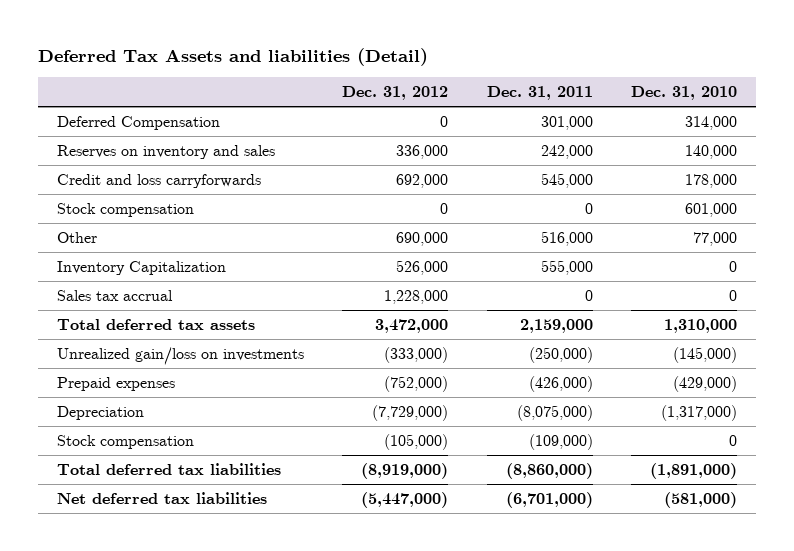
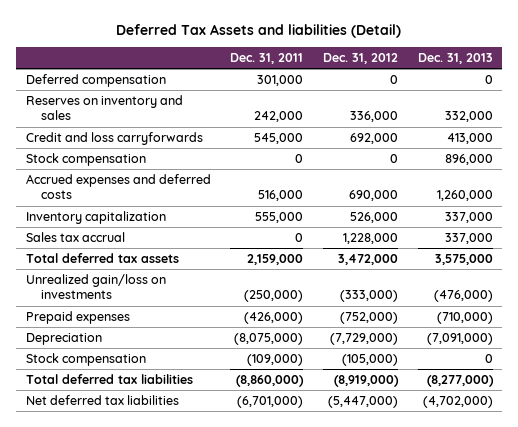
[631,85,738,100] Dec. 31, 2010 -> none
none -> [417,53,493,65] Dec. 31, 2013
[56,115,220,130] Deferred Compensation -> [25,73,166,87] Deferred compensation
[56,231,97,243] Other -> [25,173,211,200] Accrued expenses and deferred costs
[56,260,226,275] Inventory Capitalization -> [25,210,166,224] Inventory capitalization

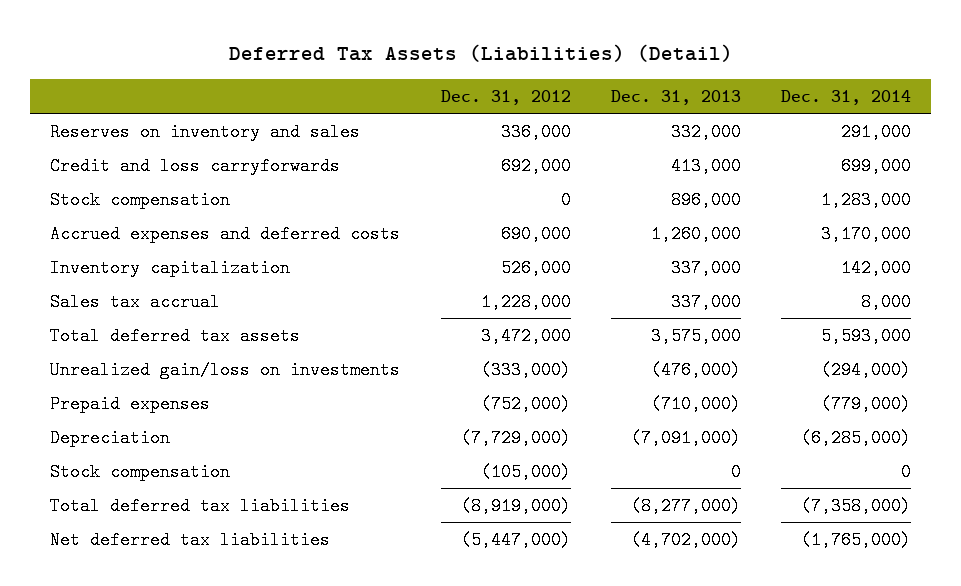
[116,23,402,38] Deferred Tax Assets and liabilities (Detail) -> [228,44,733,63] Deferred Tax Assets (Liabilities) (Detail)
[230,53,304,65] Dec. 31, 2011 -> none
none -> [780,89,911,105] Dec. 31, 2014
[25,73,166,87] Deferred compensation -> none

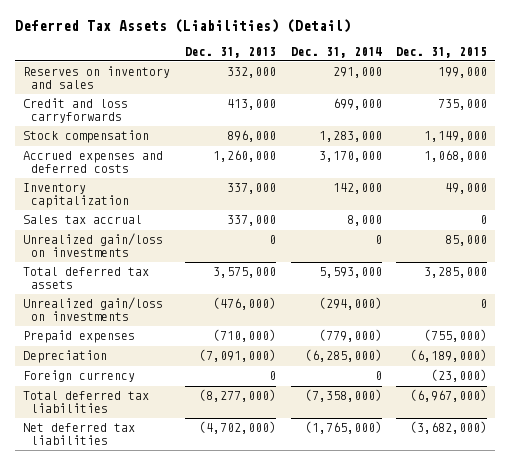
[440,89,571,105] Dec. 31, 2012 -> none
none -> [396,46,488,58] Dec. 31, 2015
none -> [22,233,163,257] Unrealized gain/loss on investments
[50,462,231,481] Stock compensation -> none
none -> [22,370,135,383] Foreign currency

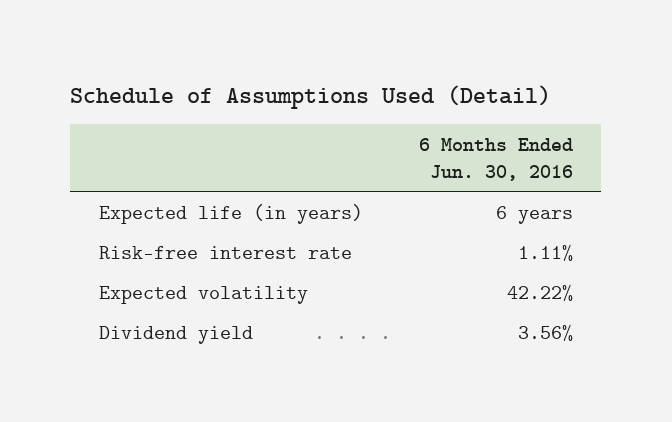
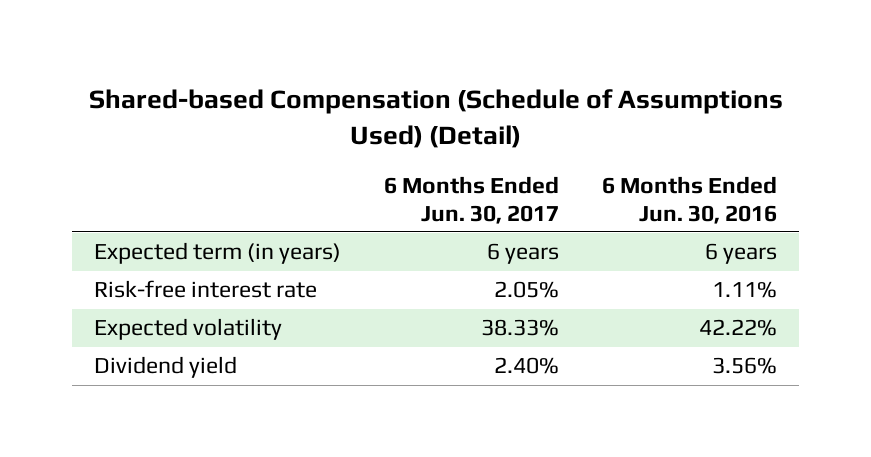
[70,85,552,110] Schedule of Assumptions Used (Detail) -> [88,88,783,148] Shared-based Compensation (Schedule of Assumptions Used) (Detail)
none -> [384,175,560,224] 6 Months Ended Jun. 30, 2017
[98,203,363,224] Expected life (in years) -> [93,242,341,265] Expected term (in years)

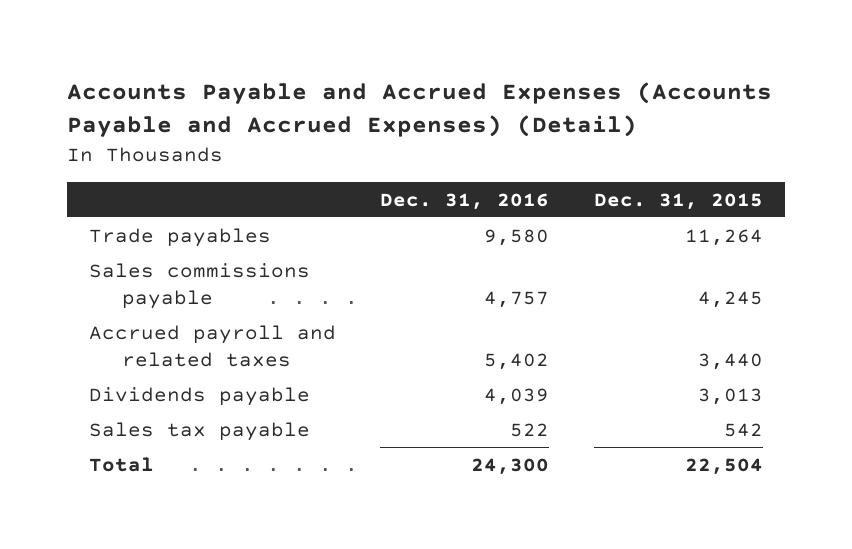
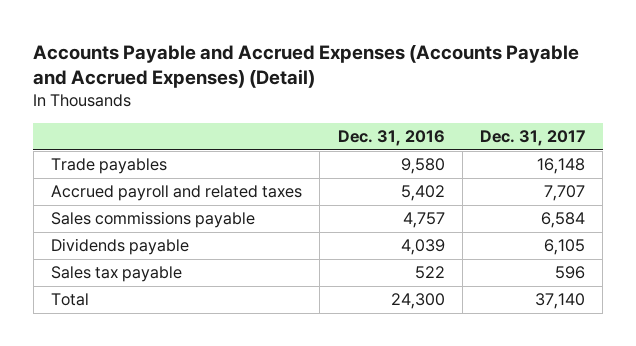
[593,192,763,210] Dec. 31, 2015 -> none
none -> [480,129,586,146] Dec. 31, 2017
[88,262,310,309] Sales commissions payable -> [50,211,255,229] Sales commissions payable

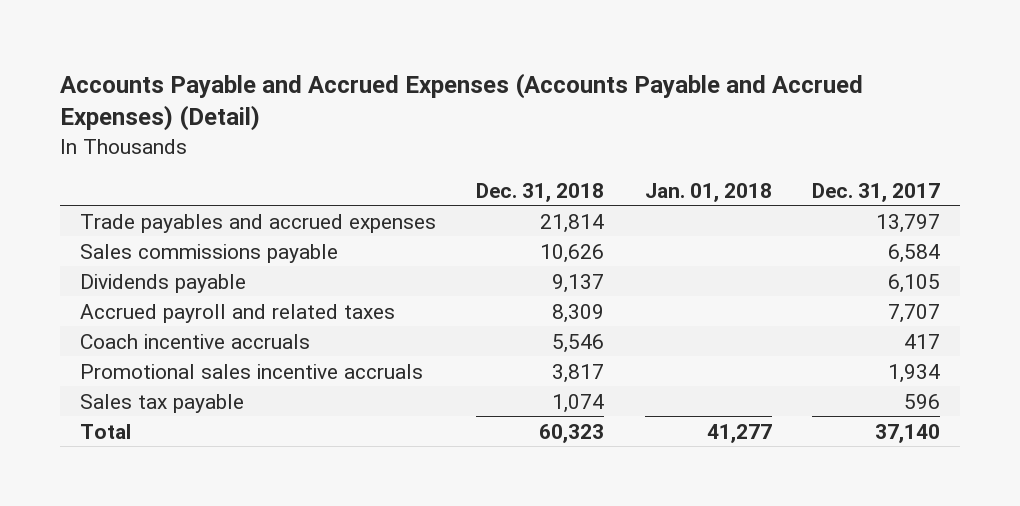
[337,129,445,146] Dec. 31, 2016 -> none
none -> [476,182,605,202] Dec. 31, 2018
none -> [644,182,772,202] Jan. 01, 2018
[50,158,167,175] Trade payables -> [80,213,437,233] Trade payables and accrued expenses
[537,158,586,175] 16,148 -> [876,213,941,233] 13,797
[50,185,302,202] Accrued payroll and related taxes -> [80,303,396,323] Accrued payroll and related taxes
none -> [80,333,311,349] Coach incentive accruals
none -> [80,363,424,379] Promotional sales incentive accruals

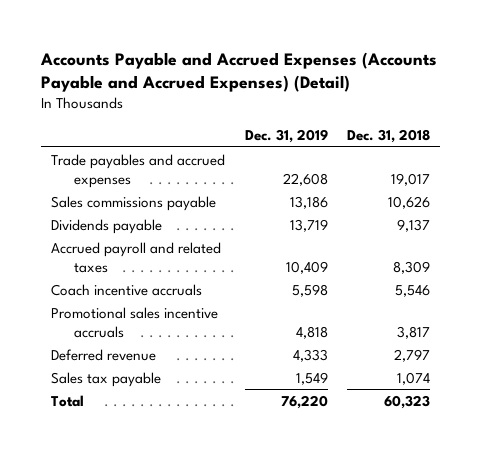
[644,182,772,202] Jan. 01, 2018 -> none
[812,182,941,202] Dec. 31, 2017 -> none
none -> [244,129,328,144] Dec. 31, 2019
[540,213,605,233] 21,814 -> [391,172,431,186] 19,017
none -> [50,348,156,361] Deferred revenue

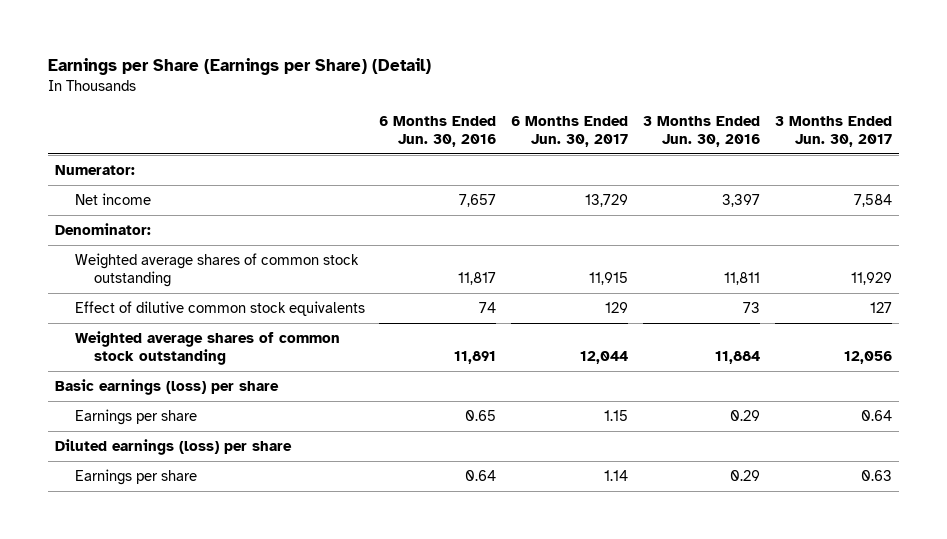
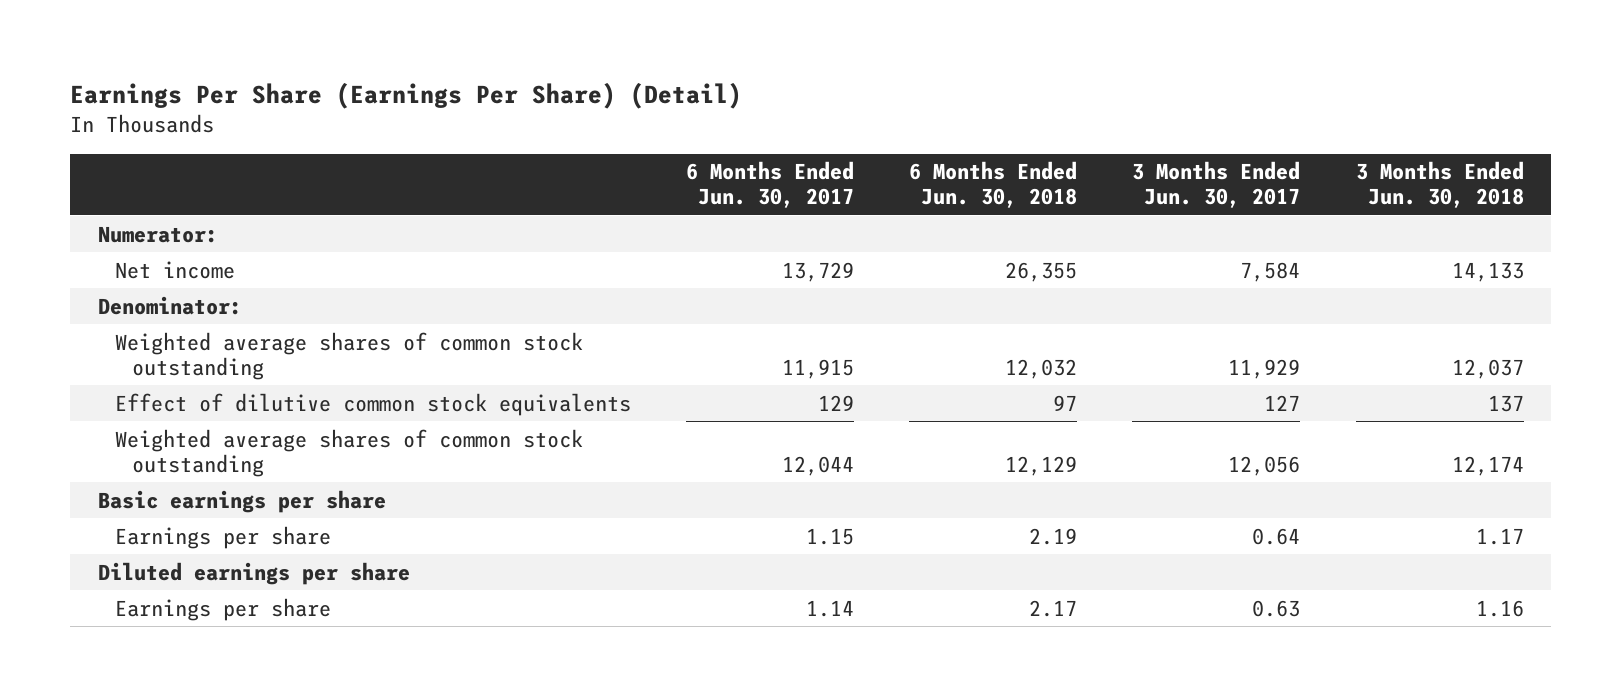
[47,57,431,75] Earnings per Share (Earnings per Share) (Detail) -> [70,82,743,110] Earnings Per Share (Earnings Per Share) (Detail)
[379,115,497,147] 6 Months Ended Jun. 30, 2016 -> none
[642,115,760,147] 3 Months Ended Jun. 30, 2016 -> none
none -> [909,161,1078,209] 6 Months Ended Jun. 30, 2018
none -> [1355,161,1524,209] 3 Months Ended Jun. 30, 2018
[55,379,280,396] Basic earnings (loss) per share -> [97,489,386,513] Basic earnings per share
[55,439,293,456] Diluted earnings (loss) per share -> [97,561,410,585] Diluted earnings per share

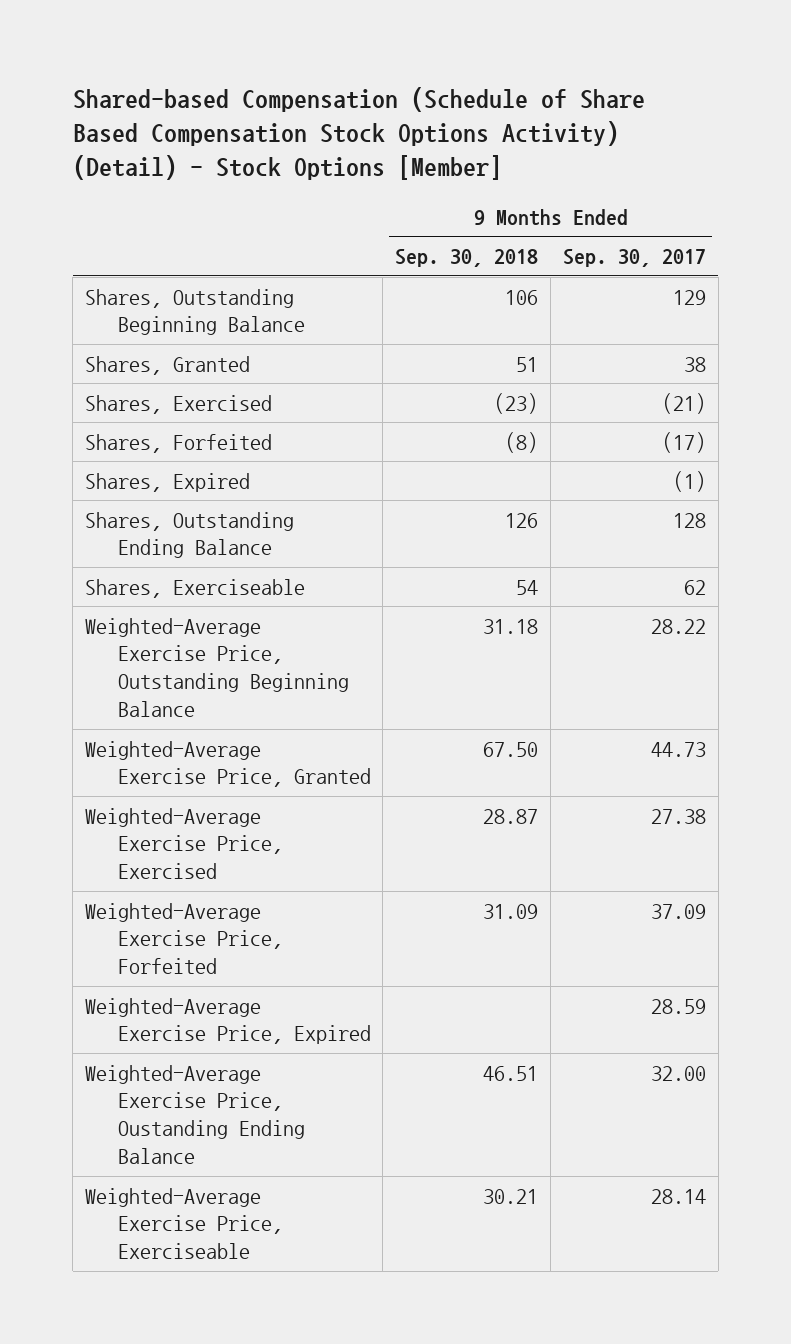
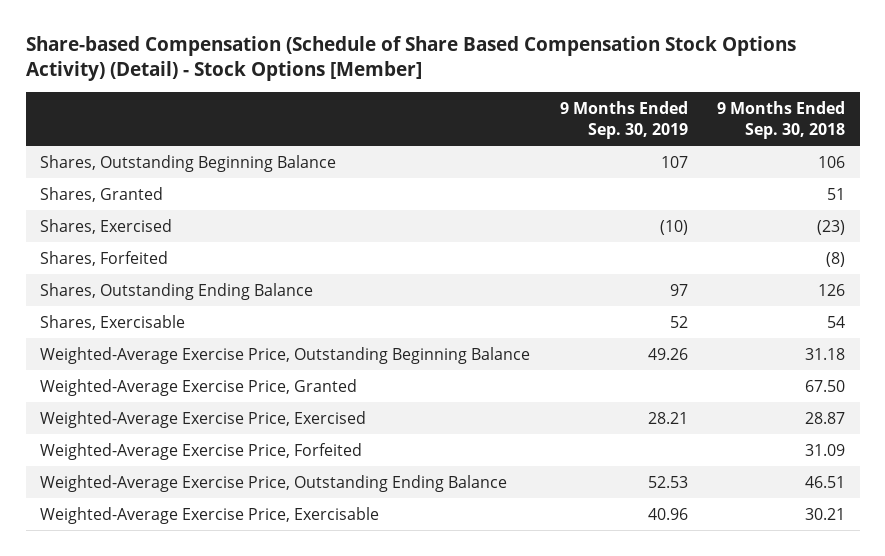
[72,86,645,181] Shared-based Compensation (Schedule of Share Based Compensation Stock Options Activity) (Detail) - Stock Options [Member] -> [25,35,796,81] Share-based Compensation (Schedule of Share Based Compensation Stock Options Activity) (Detail) - Stock Options [Member]
[562,249,706,268] Sep. 30, 2017 -> none
none -> [559,100,688,139] 9 Months Ended Sep. 30, 2019
[84,472,250,492] Shares, Expired -> none
[84,578,305,598] Shares, Exerciseable -> [40,314,186,330] Shares, Exercisable
[84,997,371,1045] Weighted-Average Exercise Price, Expired -> none
[84,1064,305,1165] Weighted-Average Exercise Price, Oustanding Ending Balance -> [40,474,508,492] Weighted-Average Exercise Price, Outstanding Ending Balance
[84,1187,283,1260] Weighted-Average Exercise Price, Exerciseable -> [40,506,380,524] Weighted-Average Exercise Price, Exercisable

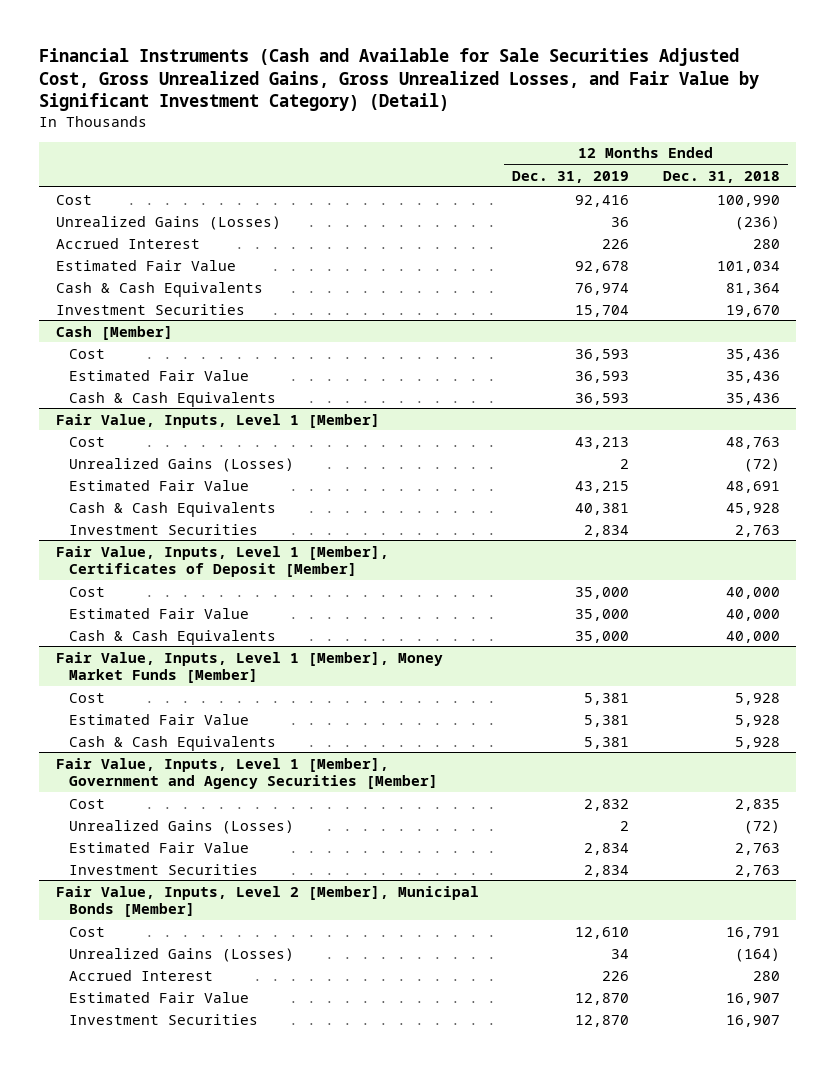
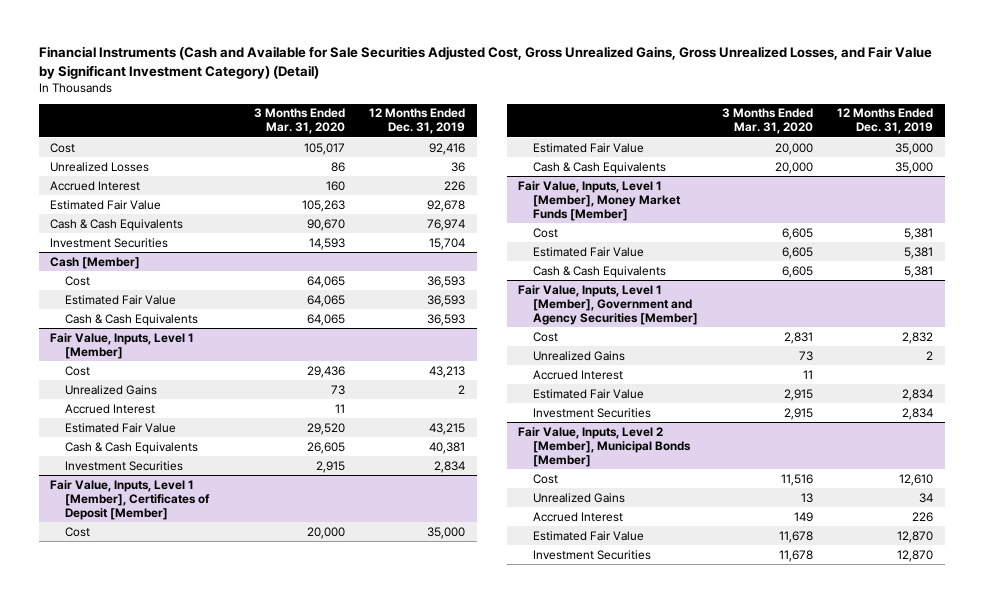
[662,170,780,183] Dec. 31, 2018 -> none
none -> [254,108,346,135] 3 Months Ended Mar. 31, 2020
[55,215,281,230] Unrealized Gains (Losses) -> [50,161,150,172] Unrealized Losses
[69,457,295,472] Unrealized Gains (Losses) -> [65,384,158,395] Unrealized Gains
none -> [65,403,156,414] Accrued Interest
[69,819,295,834] Unrealized Gains (Losses) -> [533,350,626,361] Unrealized Gains
none -> [533,369,624,380] Accrued Interest
[69,947,295,962] Unrealized Gains (Losses) -> [533,492,626,503] Unrealized Gains

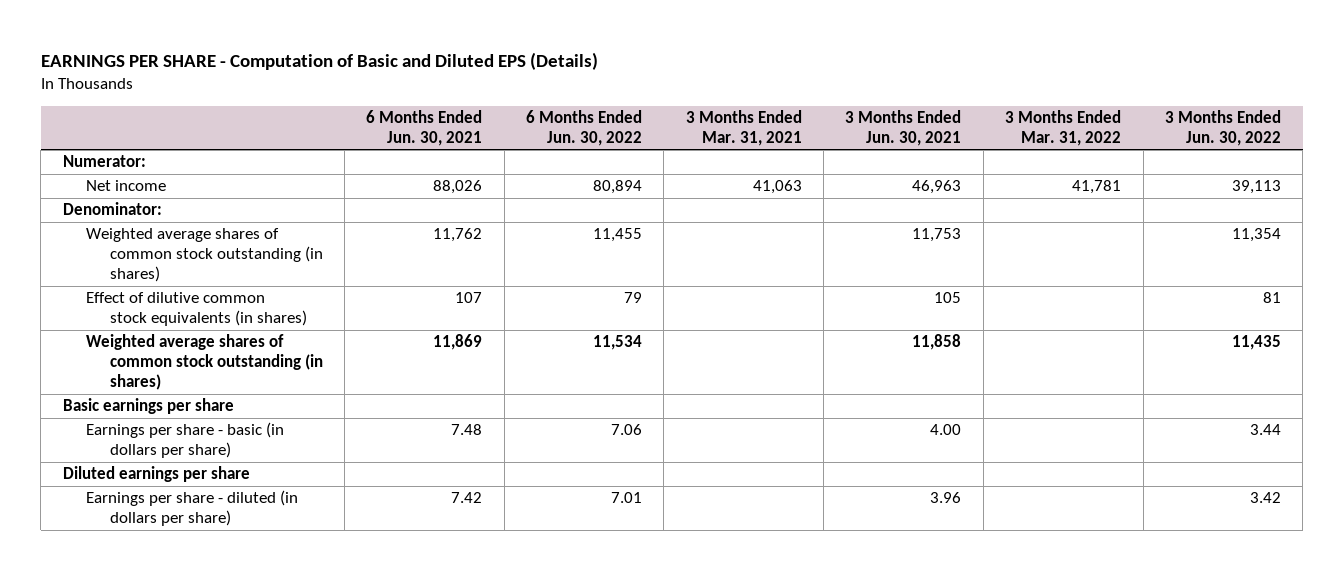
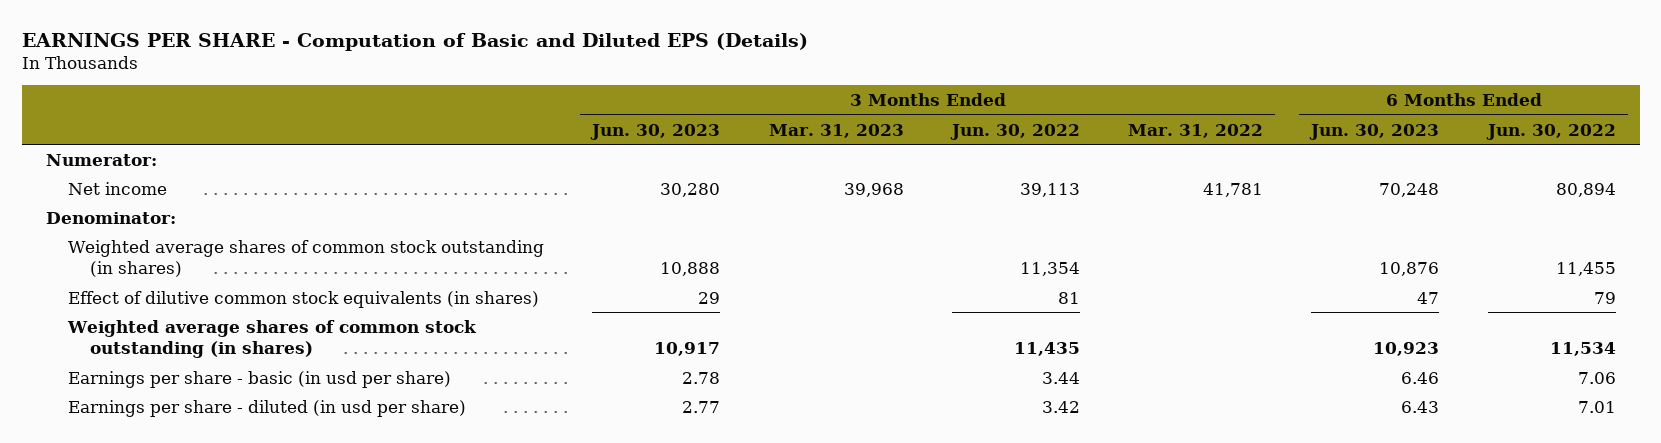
[366,109,483,146] 6 Months Ended Jun. 30, 2021 -> none
[685,109,802,146] 3 Months Ended Mar. 31, 2021 -> none
[845,109,962,146] 3 Months Ended Jun. 30, 2021 -> none
none -> [590,123,721,140] Jun. 30, 2023
none -> [768,123,904,138] Mar. 31, 2023
none -> [1309,123,1440,140] Jun. 30, 2023
[62,398,234,415] Basic earnings per share -> none
[62,466,250,483] Diluted earnings per share -> none
[86,422,285,459] Earnings per share - basic (in dollars per share) -> [68,370,452,388] Earnings per share - basic (in usd per share)
[86,490,299,527] Earnings per share - diluted (in dollars per share) -> [68,399,467,417] Earnings per share - diluted (in usd per share)

